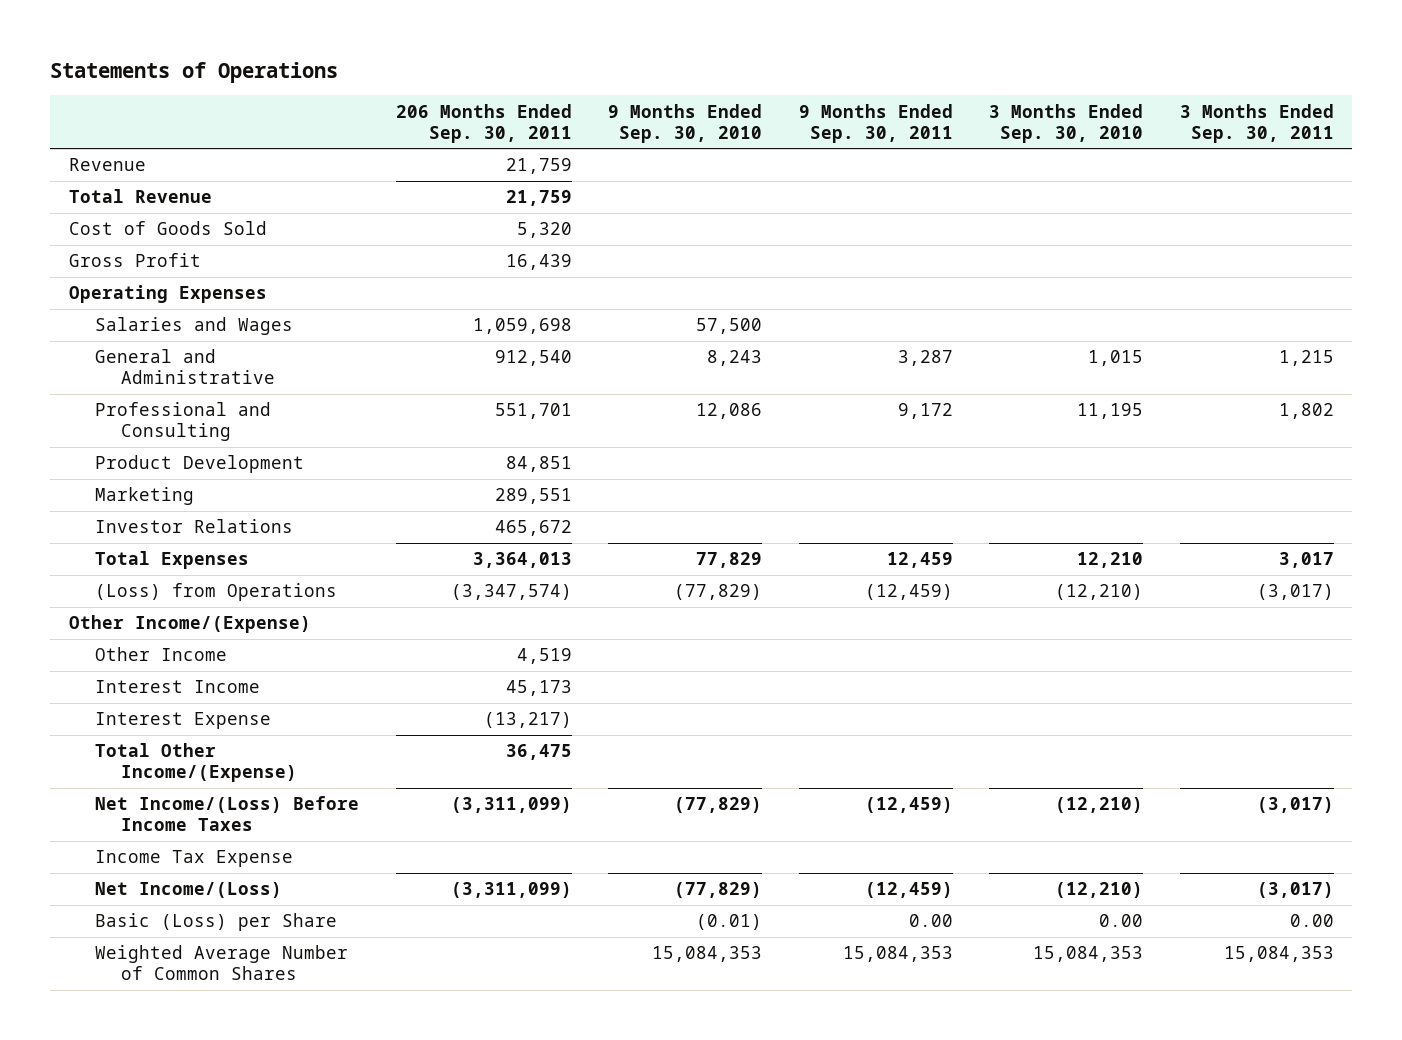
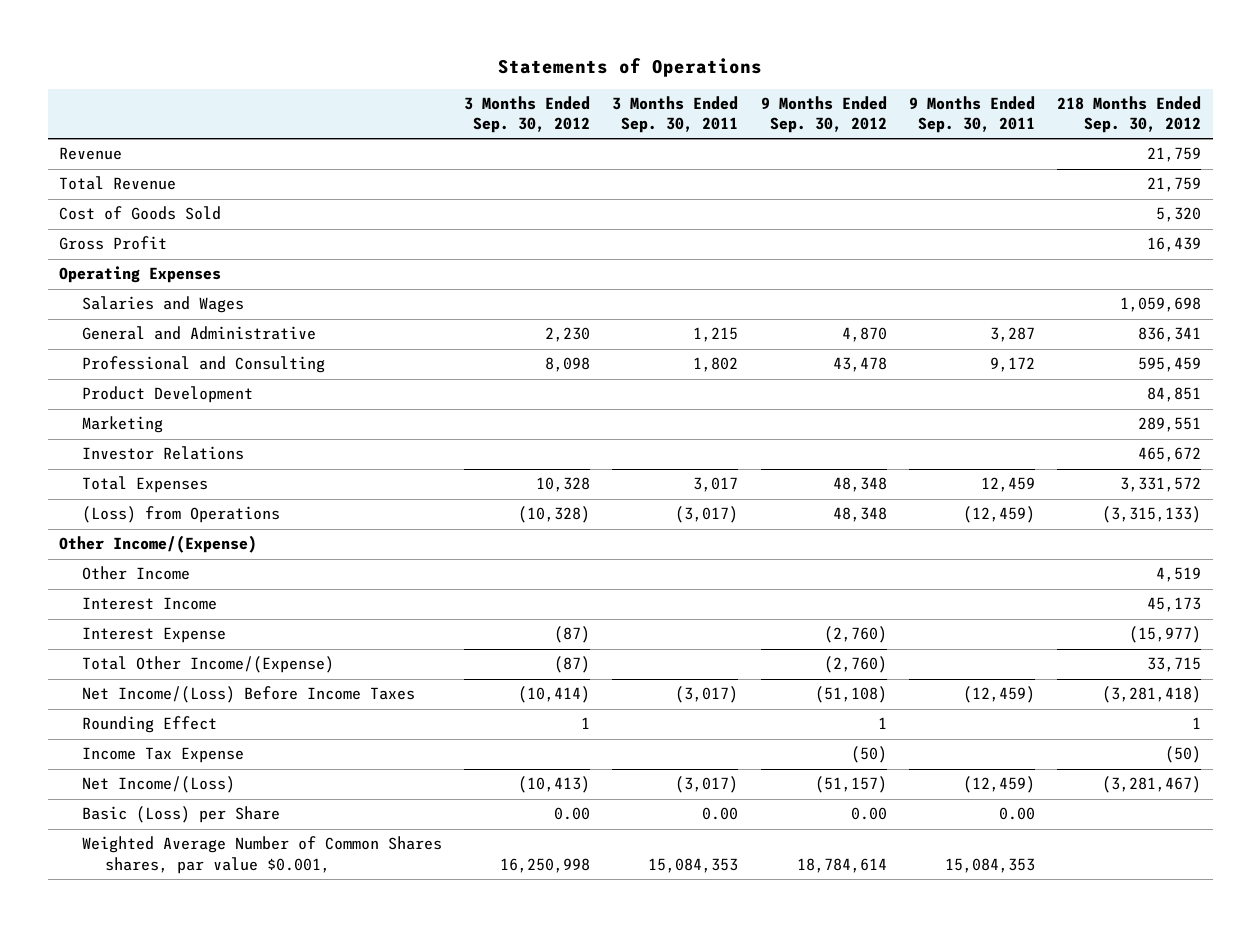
[395,103,572,143] 206 Months Ended Sep. 30, 2011 -> none
[608,103,763,143] 9 Months Ended Sep. 30, 2010 -> none
[989,103,1144,143] 3 Months Ended Sep. 30, 2010 -> none
none -> [464,96,591,134] 3 Months Ended Sep. 30, 2012
none -> [760,96,887,134] 9 Months Ended Sep. 30, 2012
none -> [1057,96,1202,134] 218 Months Ended Sep. 30, 2012
none -> [81,716,217,734] Rounding Effect
[95,945,349,981] Weighted Average Number of Common Shares -> [81,836,442,874] Weighted Average Number of Common Shares shares, par value $0.001,

